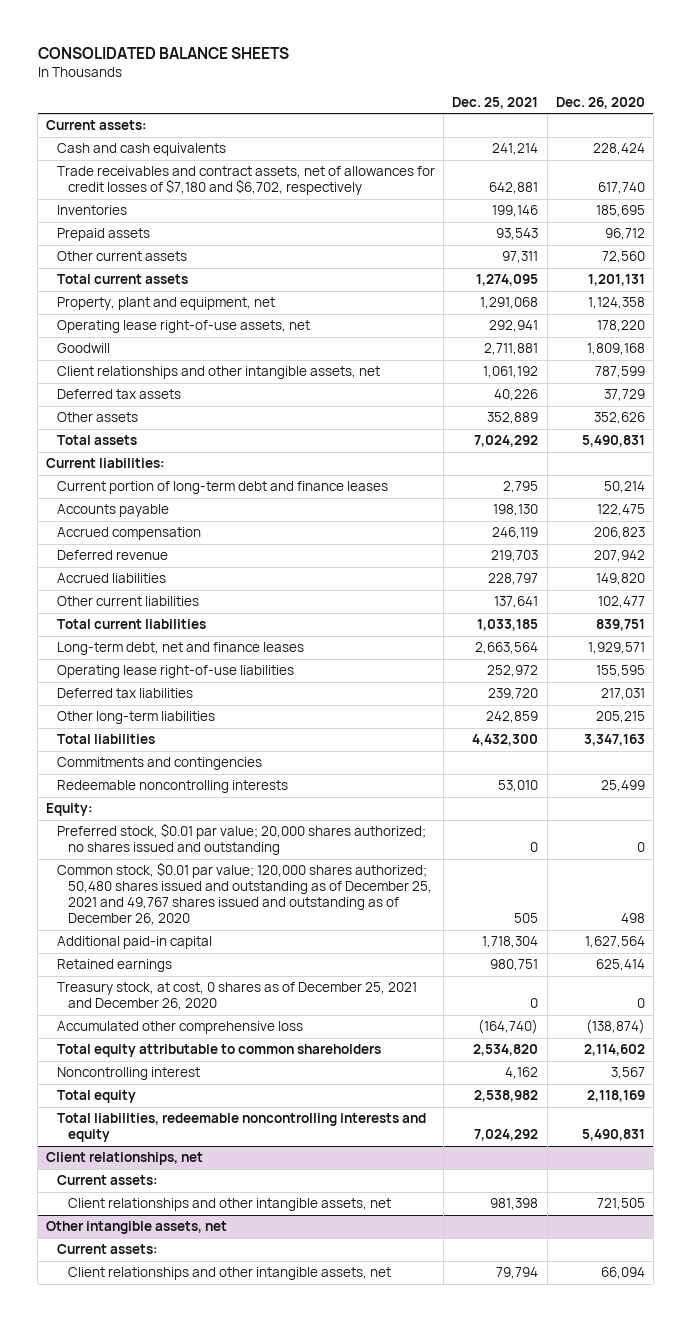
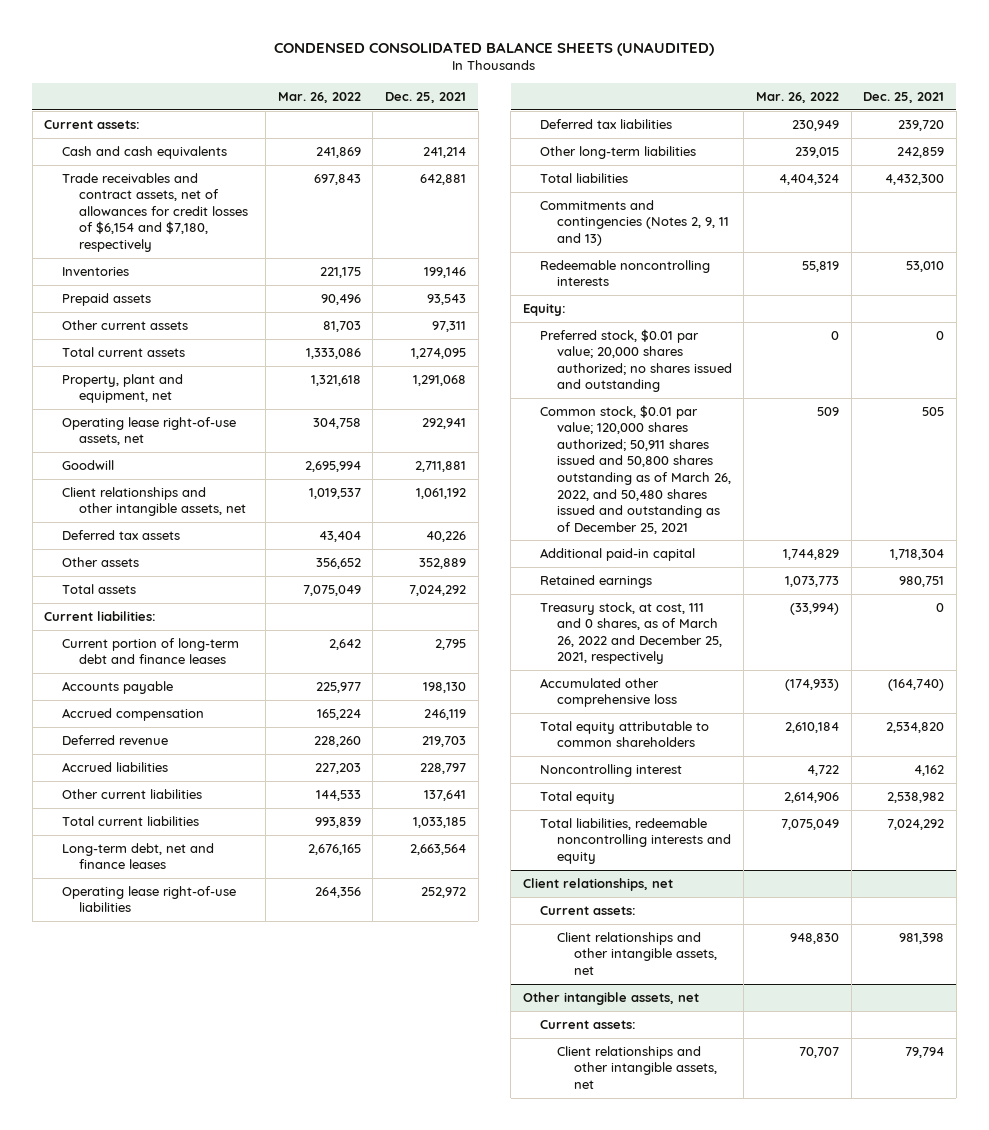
[37,46,289,59] CONSOLIDATED BALANCE SHEETS -> [274,41,715,56] CONDENSED CONSOLIDATED BALANCE SHEETS (UNAUDITED)
[555,96,645,109] Dec. 26, 2020 -> none
none -> [277,92,361,104] Mar. 26, 2022
[57,166,436,196] Trade receivables and contract assets, net of allowances for credit losses of $7,180 and $6,702, respectively -> [61,172,248,253] Trade receivables and contract assets, net of allowances for credit losses of $6,154 and $7,180, respectively
[57,757,263,771] Commitments and contingencies -> [539,199,729,246] Commitments and contingencies (Notes 2, 9, 11 and 13)
[57,862,432,926] Common stock, $0.01 par value; 120,000 shares authorized; 50,480 shares issued and outstanding as of December 25, 2021 and 49,767 shares issued and outstanding as of December 26, 2020 -> [539,404,731,534] Common stock, $0.01 par value; 120,000 shares authorized; 50,911 shares issued and 50,800 shares outstanding as of March 26, 2022, and 50,480 shares issued and outstanding as of December 25, 2021
[57,982,418,1011] Treasury stock, at cost, 0 shares as of December 25, 2021 and December 26, 2020 -> [539,601,722,665] Treasury stock, at cost, 111 and 0 shares, as of March 26, 2022 and December 25, 2021, respectively

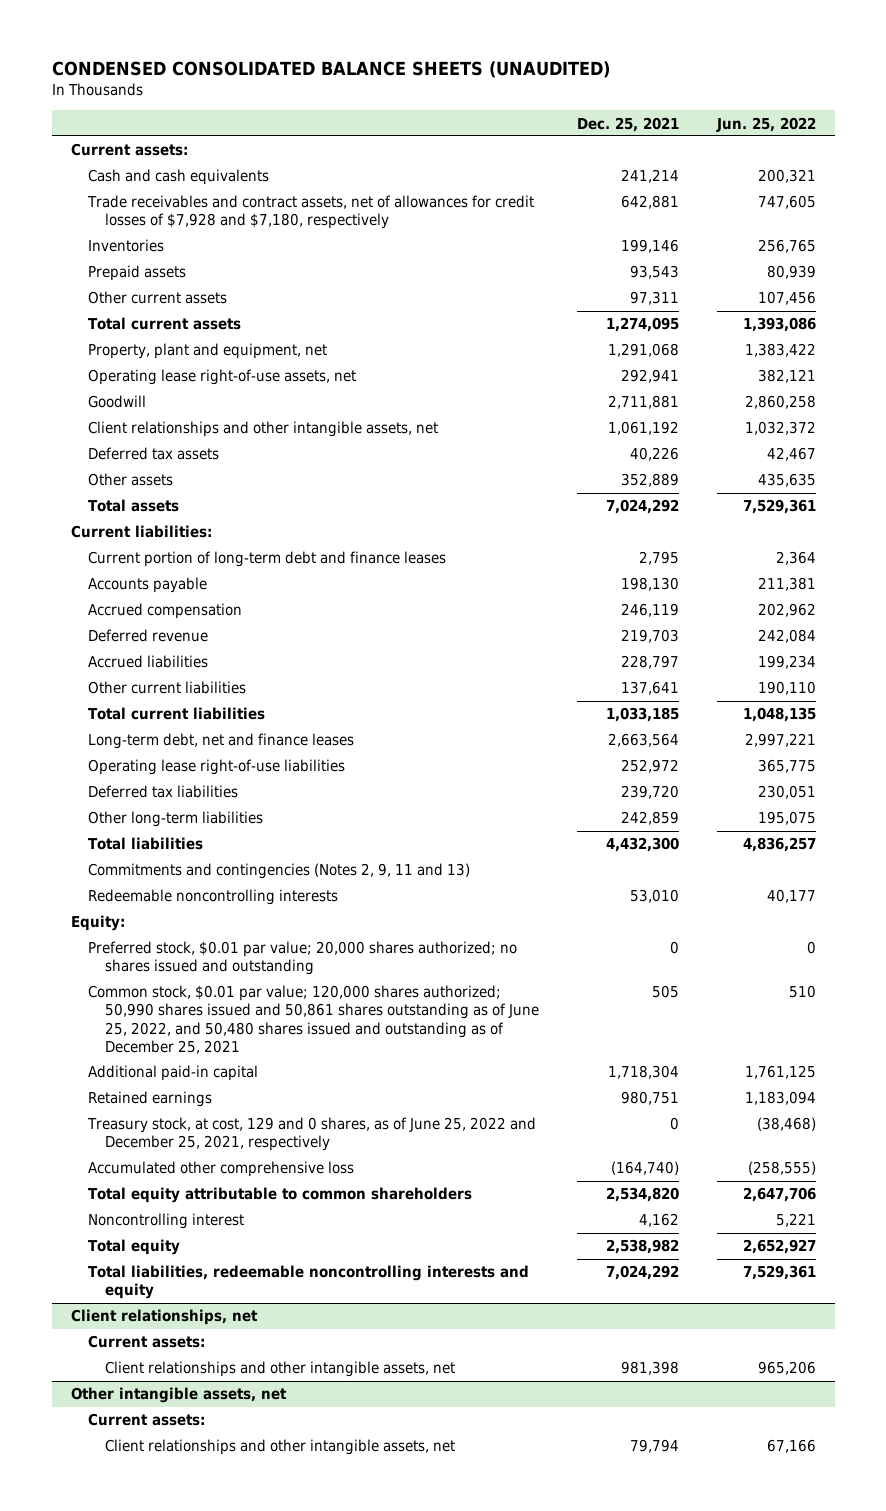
[277,92,361,104] Mar. 26, 2022 -> none
none -> [715,116,816,132] Jun. 25, 2022
[61,172,248,253] Trade receivables and contract assets, net of allowances for credit losses of $6,154 and $7,180, respectively -> [86,195,534,230] Trade receivables and contract assets, net of allowances for credit losses of $7,928 and $7,180, respectively
[539,404,731,534] Common stock, $0.01 par value; 120,000 shares authorized; 50,911 shares issued and 50,800 shares outstanding as of March 26, 2022, and 50,480 shares issued and outstanding as of December 25, 2021 -> [87,985,540,1054] Common stock, $0.01 par value; 120,000 shares authorized; 50,990 shares issued and 50,861 shares outstanding as of June 25, 2022, and 50,480 shares issued and outstanding as of December 25, 2021
[539,601,722,665] Treasury stock, at cost, 111 and 0 shares, as of March 26, 2022 and December 25, 2021, respectively -> [86,1117,536,1152] Treasury stock, at cost, 129 and 0 shares, as of June 25, 2022 and December 25, 2021, respectively

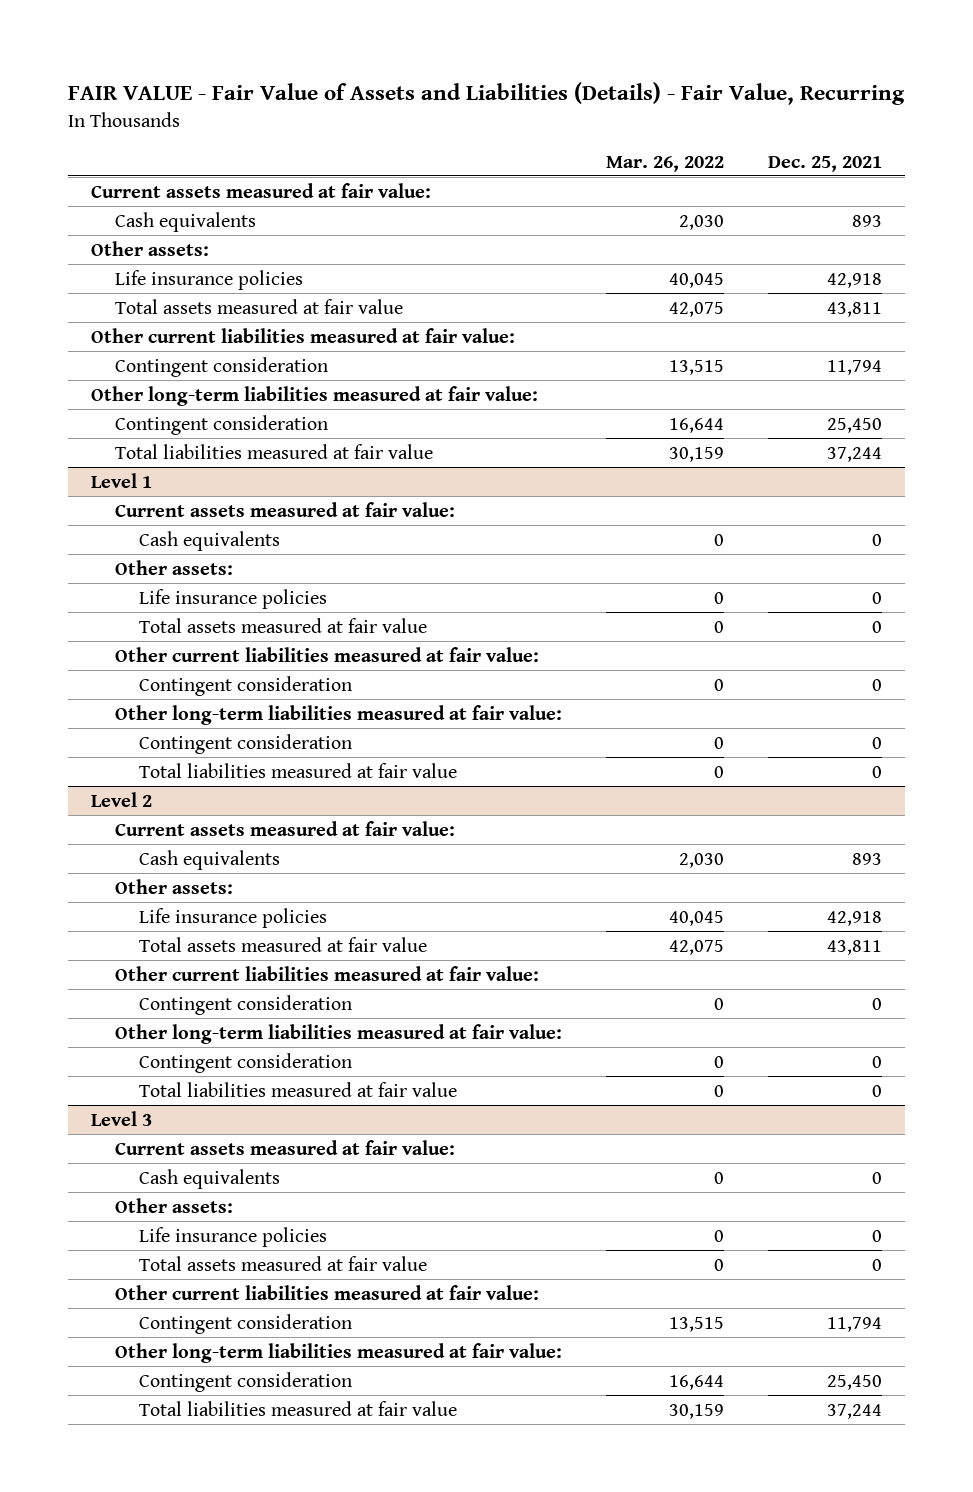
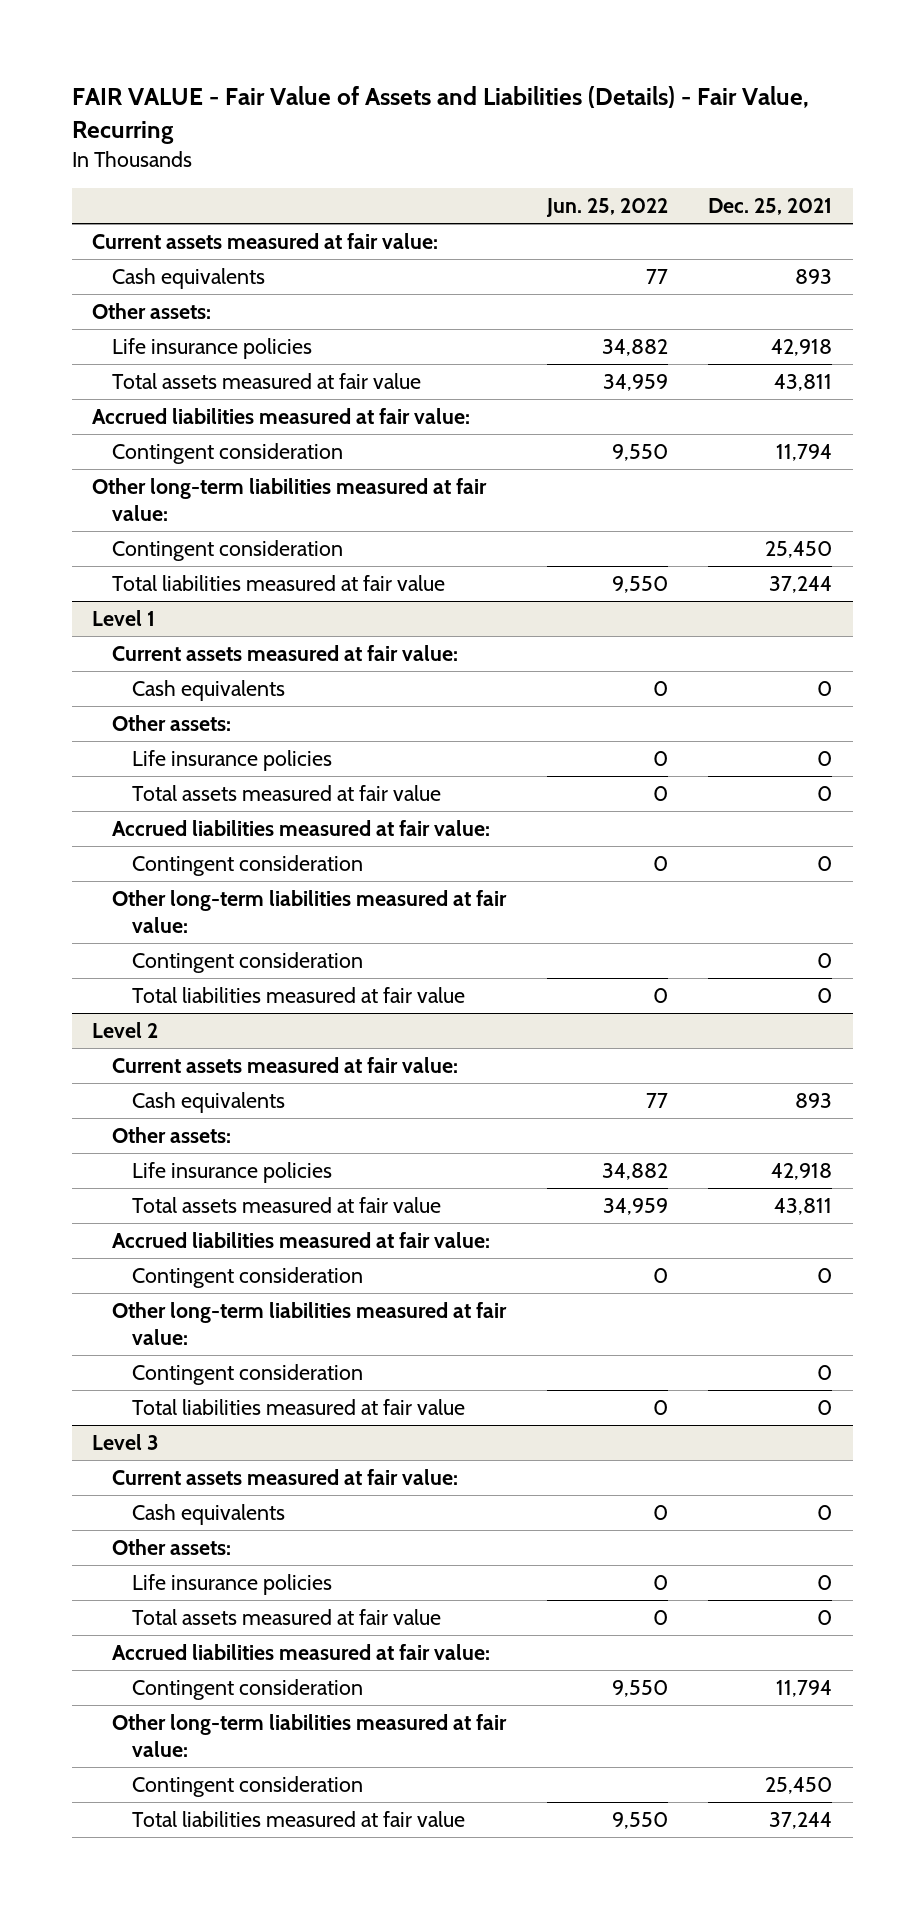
[606,155,725,172] Mar. 26, 2022 -> none
none -> [545,198,668,218] Jun. 25, 2022
[90,327,515,343] Other current liabilities measured at fair value: -> [91,408,470,425] Accrued liabilities measured at fair value:
[115,646,540,662] Other current liabilities measured at fair value: -> [111,820,490,837] Accrued liabilities measured at fair value:
[115,965,540,981] Other current liabilities measured at fair value: -> [111,1232,490,1249] Accrued liabilities measured at fair value:
[115,1284,540,1300] Other current liabilities measured at fair value: -> [111,1644,490,1661] Accrued liabilities measured at fair value:

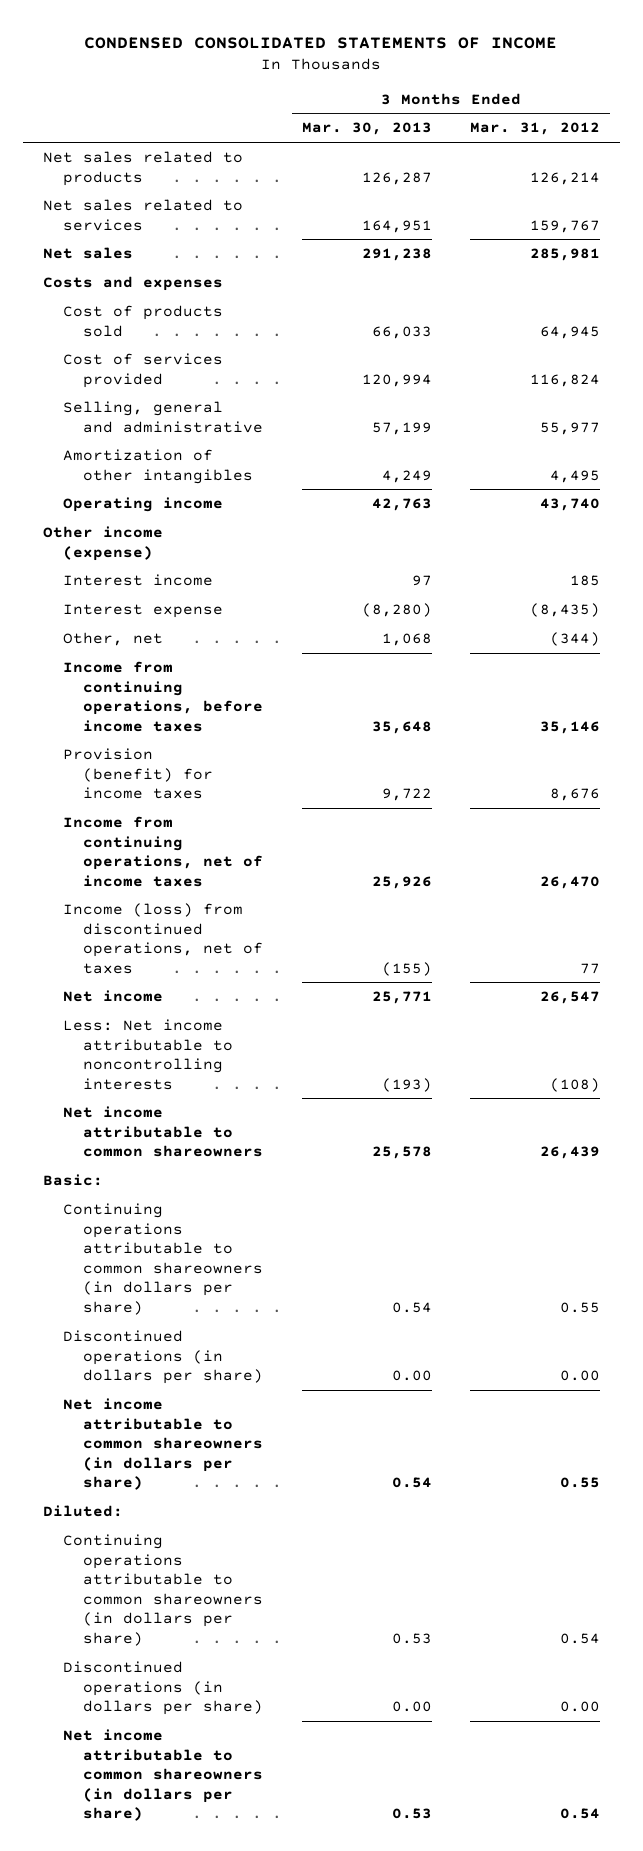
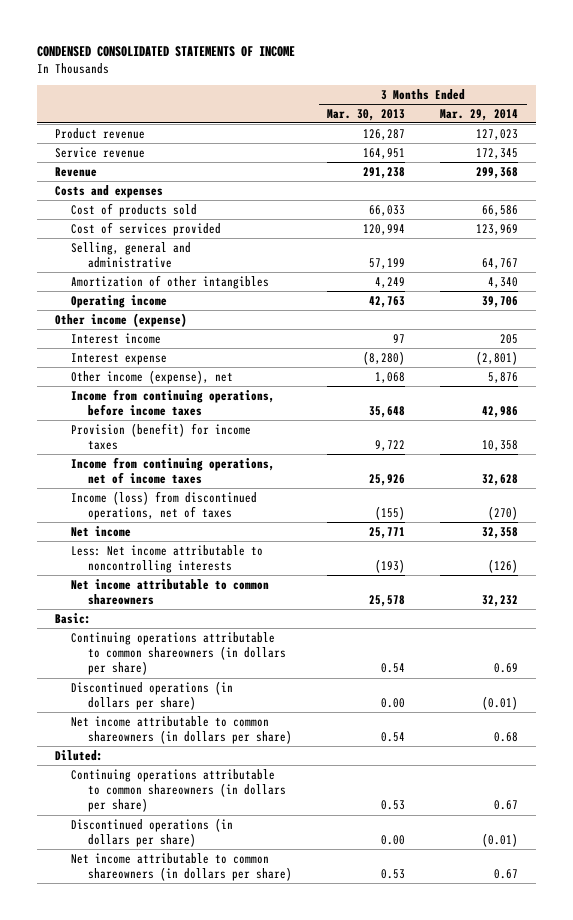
[470,122,601,136] Mar. 31, 2012 -> none
none -> [440,108,519,121] Mar. 29, 2014
[42,150,243,186] Net sales related to products -> [54,127,145,139] Product revenue
[42,198,243,231] Net sales related to services -> [54,146,145,158] Service revenue
[42,246,133,259] Net sales -> [54,166,97,177] Revenue
[62,631,163,646] Other, net -> [71,369,234,384] Other income (expense), net

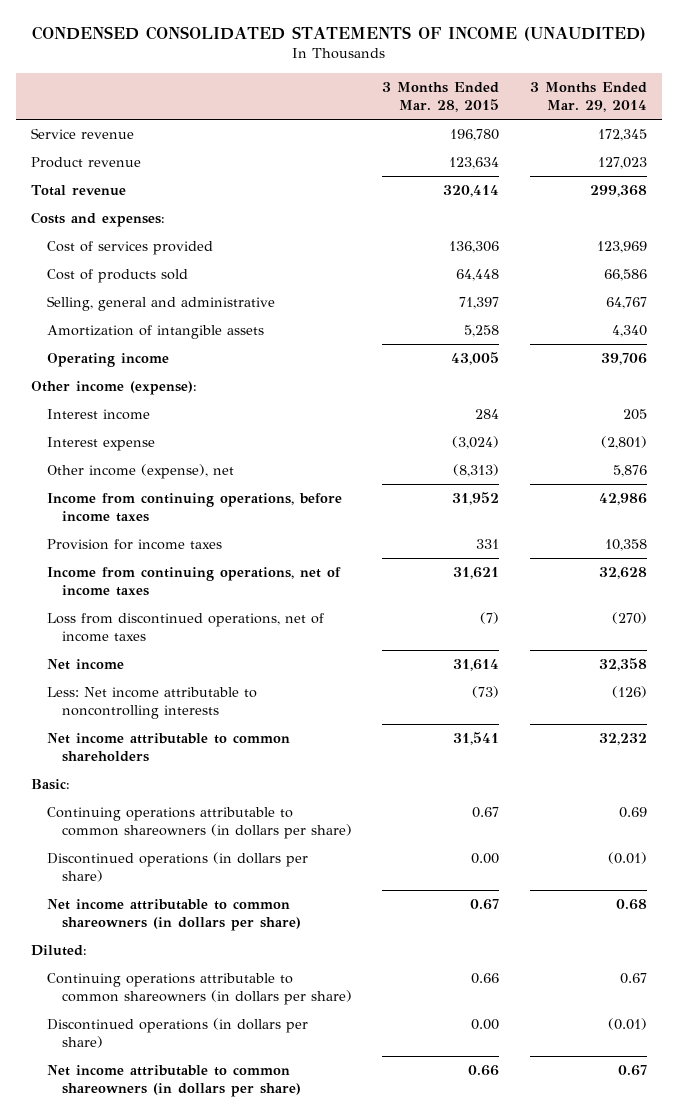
[37,46,296,58] CONDENSED CONSOLIDATED STATEMENTS OF INCOME -> [31,25,646,41] CONDENSED CONSOLIDATED STATEMENTS OF INCOME (UNAUDITED)
[327,108,406,121] Mar. 30, 2013 -> none
none -> [382,81,500,113] 3 Months Ended Mar. 28, 2015
[54,127,145,139] Product revenue -> [31,157,142,169] Product revenue
[54,166,97,177] Revenue -> [31,185,127,197] Total revenue
[54,184,163,198] Costs and expenses -> [31,212,166,228] Costs and expenses:
[71,202,198,217] Cost of products sold -> [46,269,188,284] Cost of products sold
[71,274,270,289] Amortization of other intangibles -> [46,325,264,340] Amortization of intangible assets
[54,312,187,327] Other income (expense) -> [31,381,198,396] Other income (expense):
[71,422,252,451] Provision (benefit) for income taxes -> [46,539,222,551] Provision for income taxes
[71,490,258,521] Income (loss) from discontinued operations, net of taxes -> [46,613,324,643] Loss from discontinued operations, net of income taxes
[71,578,270,606] Net income attributable to common shareowners -> [46,733,290,763] Net income attributable to common shareholders

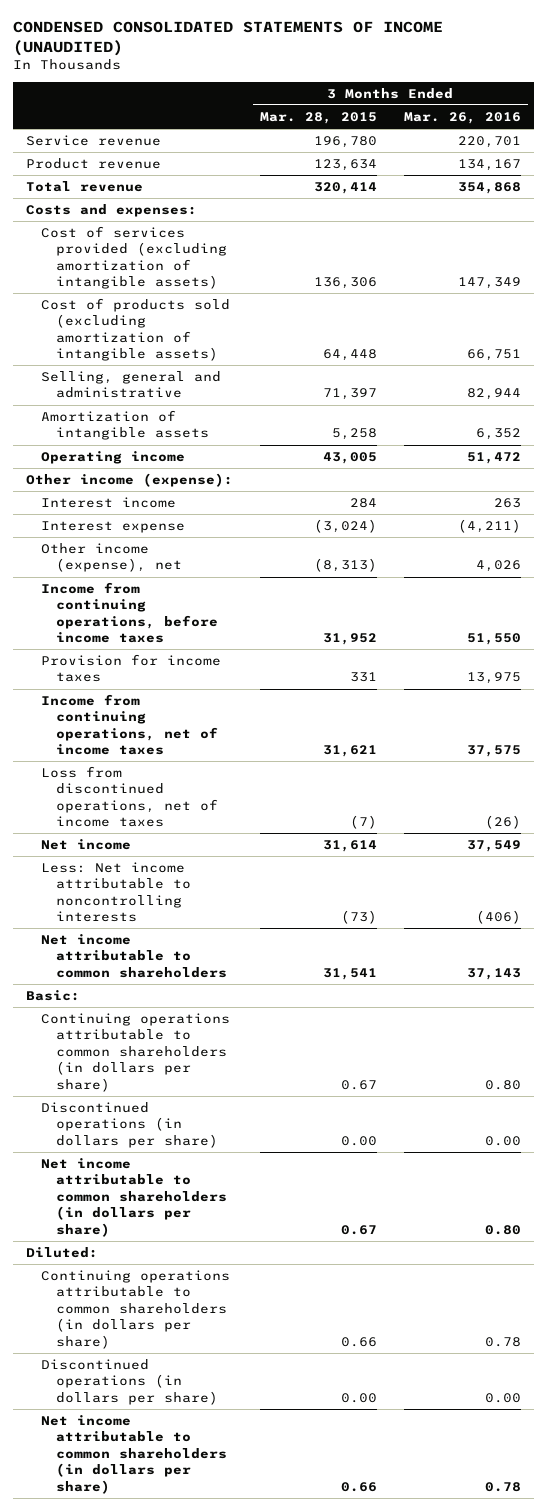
[529,81,647,113] 3 Months Ended Mar. 29, 2014 -> none
none -> [403,111,521,124] Mar. 26, 2016
[46,241,213,256] Cost of services provided -> [41,226,228,290] Cost of services provided (excluding amortization of intangible assets)
[46,269,188,284] Cost of products sold -> [41,298,231,362] Cost of products sold (excluding amortization of intangible assets)
[46,807,353,840] Continuing operations attributable to common shareowners (in dollars per share) -> [41,1013,231,1092] Continuing operations attributable to common shareholders (in dollars per share)
[46,899,302,932] Net income attributable to common shareowners (in dollars per share) -> [41,1158,228,1237] Net income attributable to common shareholders (in dollars per share)
[46,973,353,1006] Continuing operations attributable to common shareowners (in dollars per share) -> [41,1270,231,1349] Continuing operations attributable to common shareholders (in dollars per share)
[46,1065,302,1098] Net income attributable to common shareowners (in dollars per share) -> [41,1415,228,1494] Net income attributable to common shareholders (in dollars per share)

